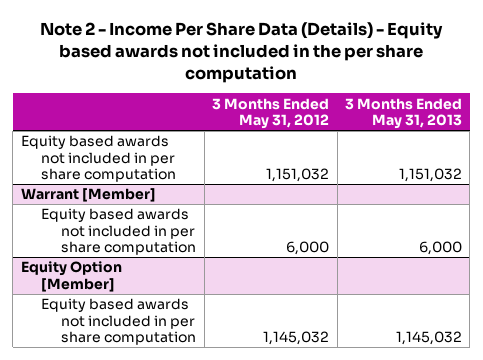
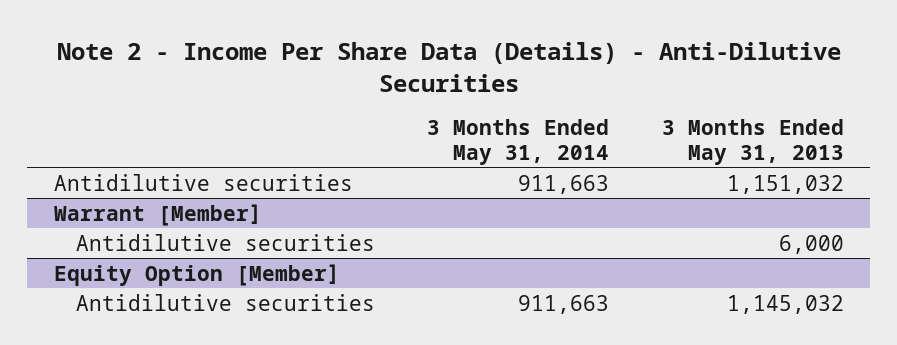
[40,22,444,84] Note 2 - Income Per Share Data (Details) - Equity based awards not included in the per share computation -> [56,41,841,92] Note 2 - Income Per Share Data (Details) - Anti-Dilutive Securities
[212,97,330,130] 3 Months Ended May 31, 2012 -> none
none -> [427,119,610,165] 3 Months Ended May 31, 2014
[20,135,177,183] Equity based awards not included in per share computation -> [53,173,353,191] Antidilutive securities
[41,208,197,256] Equity based awards not included in per share computation -> [76,233,376,251] Antidilutive securities
[41,298,197,346] Equity based awards not included in per share computation -> [76,293,376,311] Antidilutive securities

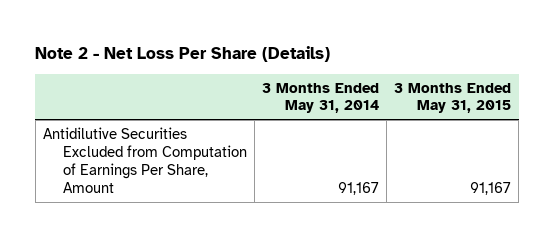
[56,41,841,92] Note 2 - Income Per Share Data (Details) - Anti-Dilutive Securities -> [35,45,331,62] Note 2 - Net Loss Per Share (Details)
[661,119,844,165] 3 Months Ended May 31, 2013 -> none
none -> [393,82,511,114] 3 Months Ended May 31, 2015
[53,203,262,226] Warrant [Member] -> none
[76,233,376,251] Antidilutive securities -> none
[53,263,340,286] Equity Option [Member] -> none
[76,293,376,311] Antidilutive securities -> none
[53,173,353,191] Antidilutive securities -> [42,127,247,193] Antidilutive Securities Excluded from Computation of Earnings Per Share, Amount
[518,174,610,194] 911,663 -> [337,181,379,195] 91,167

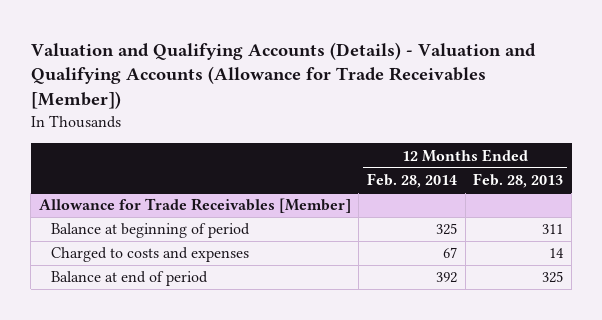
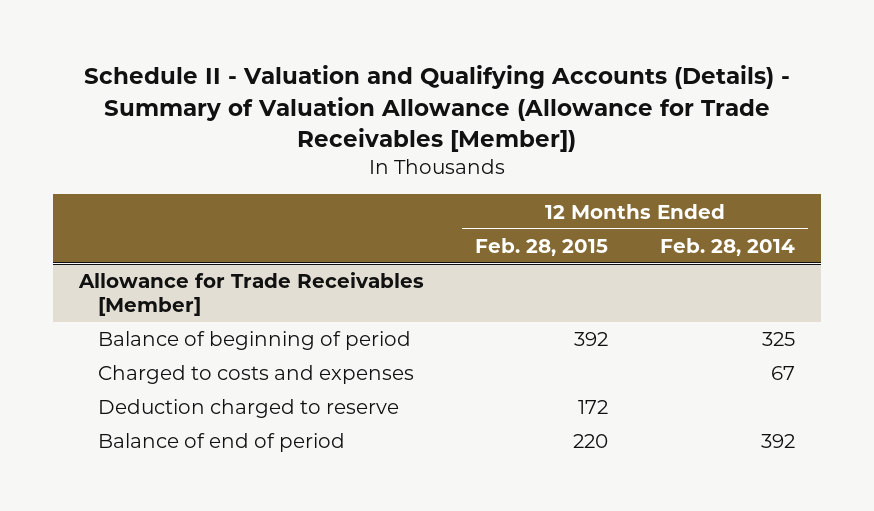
[30,41,536,110] Valuation and Qualifying Accounts (Details) - Valuation and Qualifying Accounts (Allowance for Trade Receivables [Member]) -> [83,65,790,153] Schedule II - Valuation and Qualifying Accounts (Details) - Summary of Valuation Allowance (Allowance for Trade Receivables [Member])
[473,173,564,189] Feb. 28, 2013 -> none
none -> [475,237,609,256] Feb. 28, 2015
[50,223,250,239] Balance at beginning of period -> [97,331,411,351] Balance of beginning of period
none -> [97,399,399,419] Deduction charged to reserve
[50,271,208,287] Balance at end of period -> [97,433,345,453] Balance of end of period

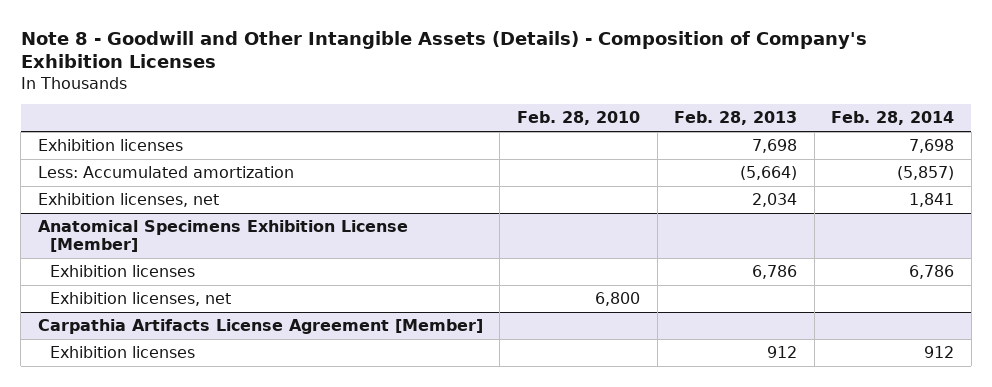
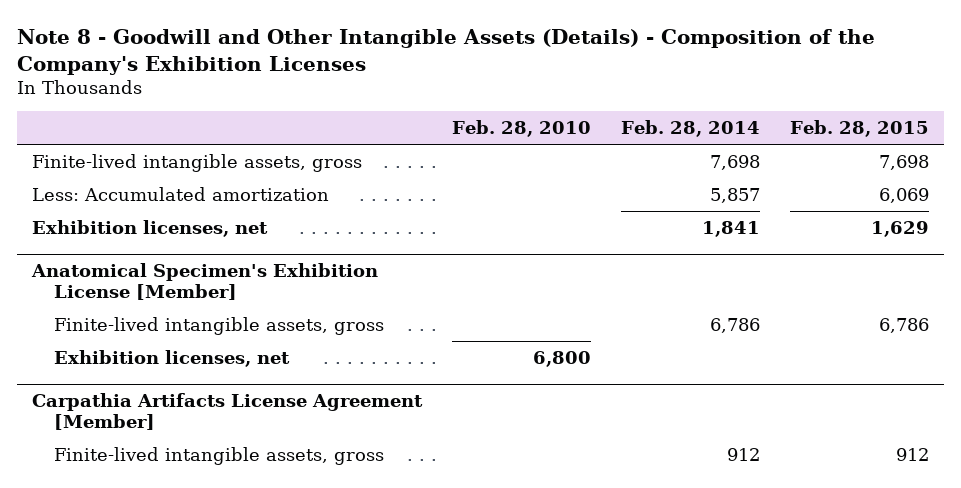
[20,30,867,69] Note 8 - Goodwill and Other Intangible Assets (Details) - Composition of Company's Exhibition Licenses -> [16,28,875,75] Note 8 - Goodwill and Other Intangible Assets (Details) - Composition of the Company's Exhibition Licenses
[674,111,798,126] Feb. 28, 2013 -> none
none -> [789,120,929,138] Feb. 28, 2015
[37,138,183,151] Exhibition licenses -> [31,153,362,172] Finite-lived intangible assets, gross
[897,165,955,180] (5,857) -> [709,187,760,203] 5,857
[37,219,408,252] Anatomical Specimens Exhibition License [Member] -> [30,263,378,300] Anatomical Specimen's Exhibition License [Member]
[50,264,196,277] Exhibition licenses -> [53,316,384,335] Finite-lived intangible assets, gross
[50,345,196,358] Exhibition licenses -> [53,446,384,465] Finite-lived intangible assets, gross

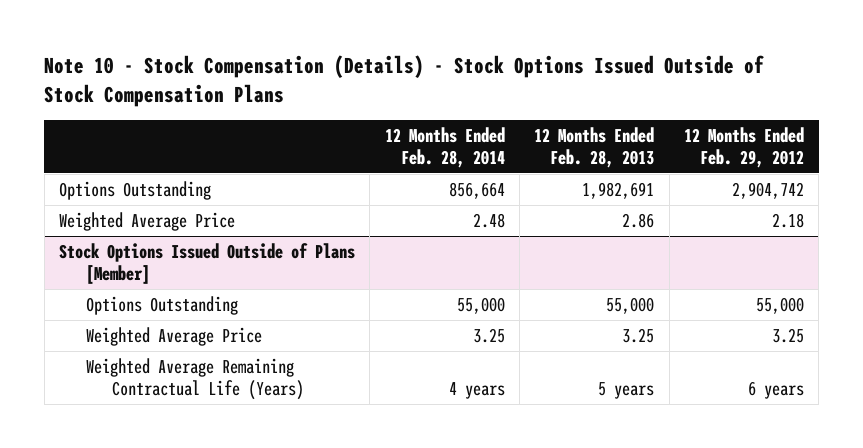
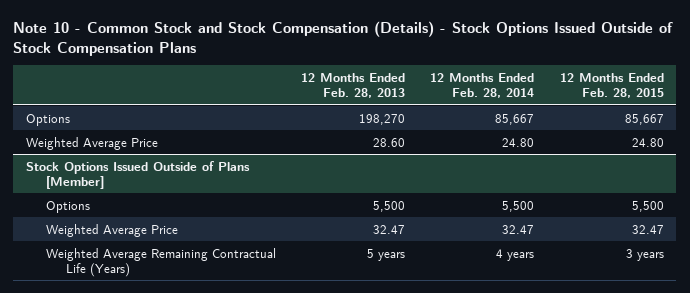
[44,54,765,107] Note 10 - Stock Compensation (Details) - Stock Options Issued Outside of Stock Compensation Plans -> [13,21,674,56] Note 10 - Common Stock and Stock Compensation (Details) - Stock Options Issued Outside of Stock Compensation Plans
[683,127,804,168] 12 Months Ended Feb. 29, 2012 -> none
none -> [559,72,664,98] 12 Months Ended Feb. 28, 2015
[58,181,211,201] Options Outstanding -> [25,113,70,126] Options
[448,182,505,200] 856,664 -> [495,113,535,125] 85,667
[582,182,655,200] 1,982,691 -> [359,113,406,125] 198,270
[472,213,505,229] 2.48 -> [502,137,535,147] 24.80
[622,213,655,229] 2.86 -> [373,137,406,147] 28.60
[85,296,238,316] Options Outstanding -> [45,200,90,213] Options
[456,297,505,315] 55,000 -> [502,200,535,212] 5,500
[606,297,655,315] 55,000 -> [373,200,406,212] 5,500
[472,328,505,344] 3.25 -> [502,224,535,234] 32.47
[622,328,655,344] 3.25 -> [373,224,406,234] 32.47

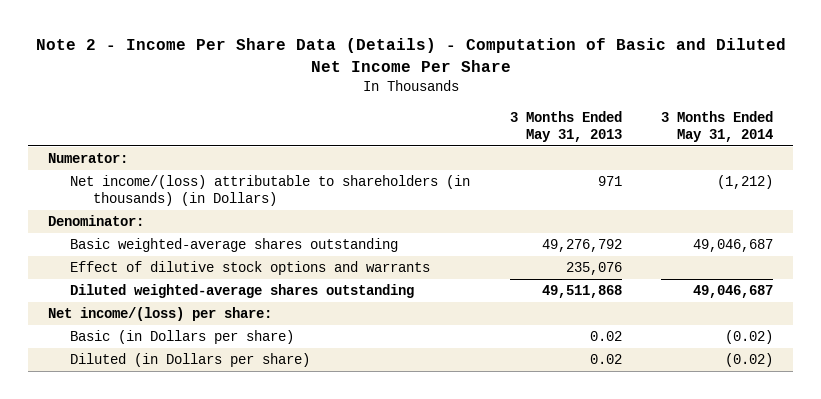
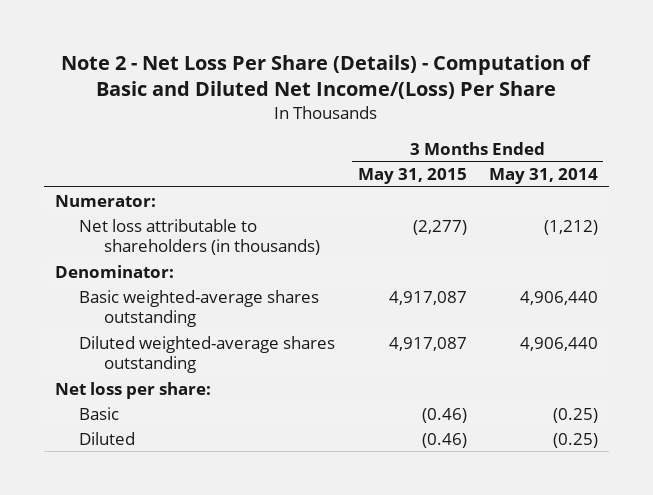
[35,38,786,73] Note 2 - Income Per Share Data (Details) - Computation of Basic and Diluted Net Income Per Share -> [61,54,592,100] Note 2 - Net Loss Per Share (Details) - Computation of Basic and Diluted Net Income/(Loss) Per Share
[509,110,622,142] 3 Months Ended May 31, 2013 -> none
none -> [357,168,467,185] May 31, 2015
[70,175,471,207] Net income/(loss) attributable to shareholders (in thousands) (in Dollars) -> [79,218,320,256] Net loss attributable to shareholders (in thousands)
[70,261,431,276] Effect of dilutive stock options and warrants -> none
[693,239,774,253] 49,046,687 -> [519,290,598,305] 4,906,440
[693,285,774,299] 49,046,687 -> [519,336,598,351] 4,906,440
[48,307,273,322] Net income/(loss) per share: -> [54,381,211,399] Net loss per share:
[70,330,295,345] Basic (in Dollars per share) -> [79,406,120,420] Basic
[725,330,774,345] (0.02) -> [552,407,598,423] (0.25)
[70,353,311,368] Diluted (in Dollars per share) -> [79,431,136,445] Diluted
[725,353,774,368] (0.02) -> [552,432,598,448] (0.25)

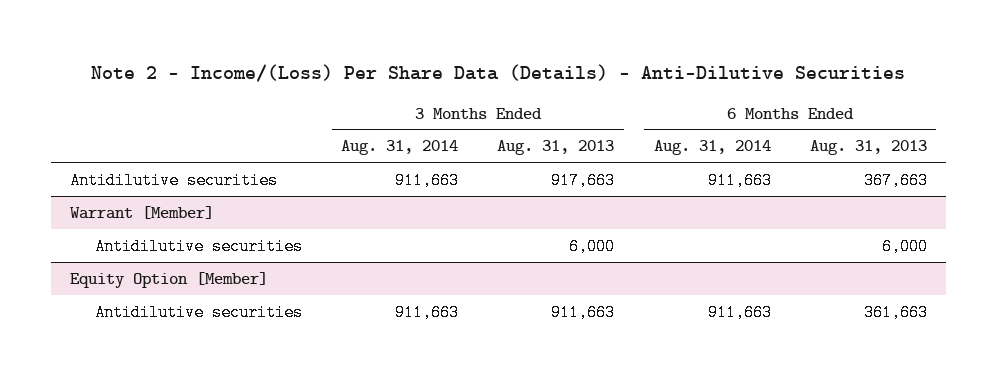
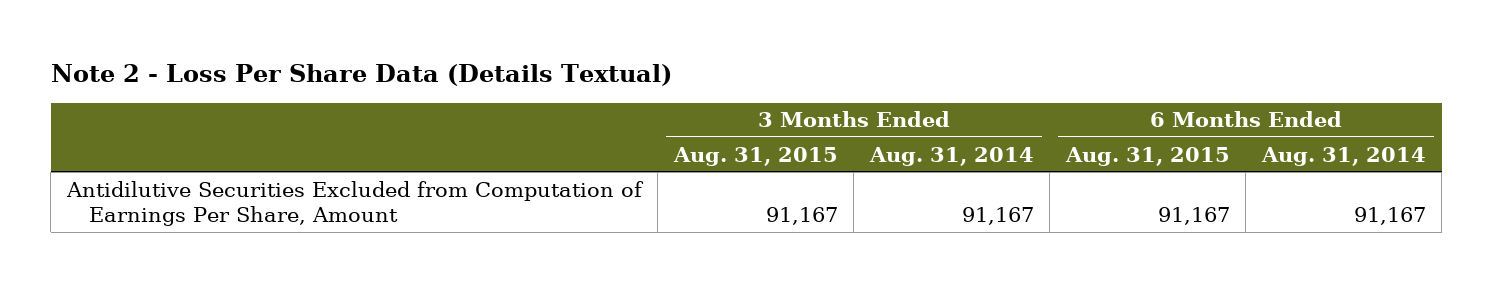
[91,63,906,82] Note 2 - Income/(Loss) Per Share Data (Details) - Anti-Dilutive Securities -> [50,64,672,87] Note 2 - Loss Per Share Data (Details Textual)
[497,140,615,156] Aug. 31, 2013 -> none
[809,140,927,156] Aug. 31, 2013 -> none
none -> [672,146,838,166] Aug. 31, 2015
none -> [1064,146,1230,166] Aug. 31, 2015
[70,205,215,219] Warrant [Member] -> none
[95,237,304,255] Antidilutive securities -> none
[70,271,269,288] Equity Option [Member] -> none
[95,303,304,321] Antidilutive securities -> none
[70,171,279,189] Antidilutive securities -> [65,180,644,227] Antidilutive Securities Excluded from Computation of Earnings Per Share, Amount
[395,171,460,189] 911,663 -> [961,207,1034,226] 91,167
[707,171,772,189] 911,663 -> [1353,207,1426,226] 91,167

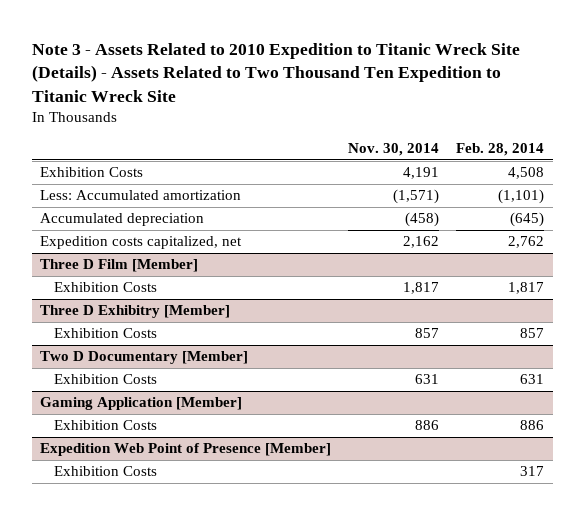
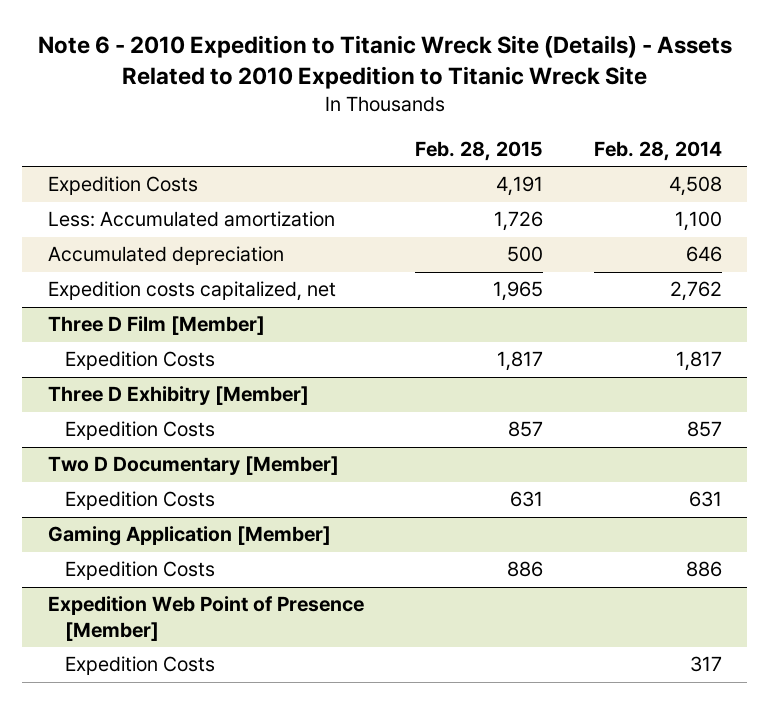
[31,42,520,102] Note 3 - Assets Related to 2010 Expedition to Titanic Wreck Site (Details) - Assets Related to Two Thousand Ten Expedition to Titanic Wreck Site -> [37,35,732,90] Note 6 - 2010 Expedition to Titanic Wreck Site (Details) - Assets Related to 2010 Expedition to Titanic Wreck Site
[348,143,440,157] Nov. 30, 2014 -> none
none -> [414,140,543,161] Feb. 28, 2015
[40,167,144,178] Exhibition Costs -> [47,176,198,196] Expedition Costs
[498,189,545,205] (1,101) -> [674,211,722,232] 1,100
[510,212,545,228] (645) -> [685,246,722,263] 646
[54,282,158,293] Exhibition Costs -> [65,351,216,371] Expedition Costs
[54,328,158,339] Exhibition Costs -> [65,421,216,441] Expedition Costs
[54,374,158,385] Exhibition Costs -> [65,491,216,511] Expedition Costs
[54,420,158,431] Exhibition Costs -> [65,561,216,581] Expedition Costs
[54,466,158,477] Exhibition Costs -> [65,656,216,676] Expedition Costs

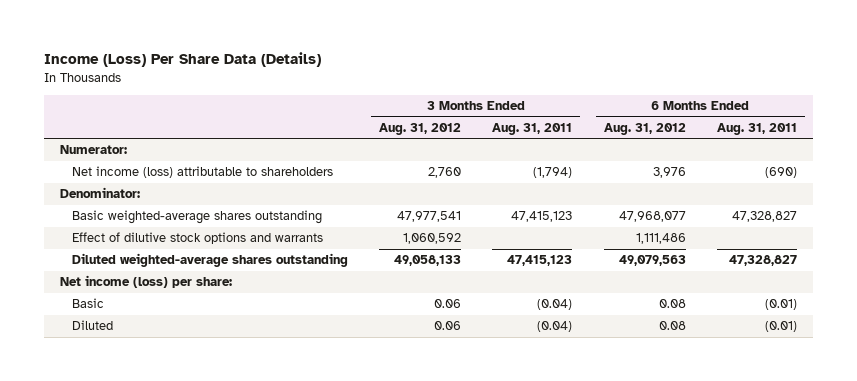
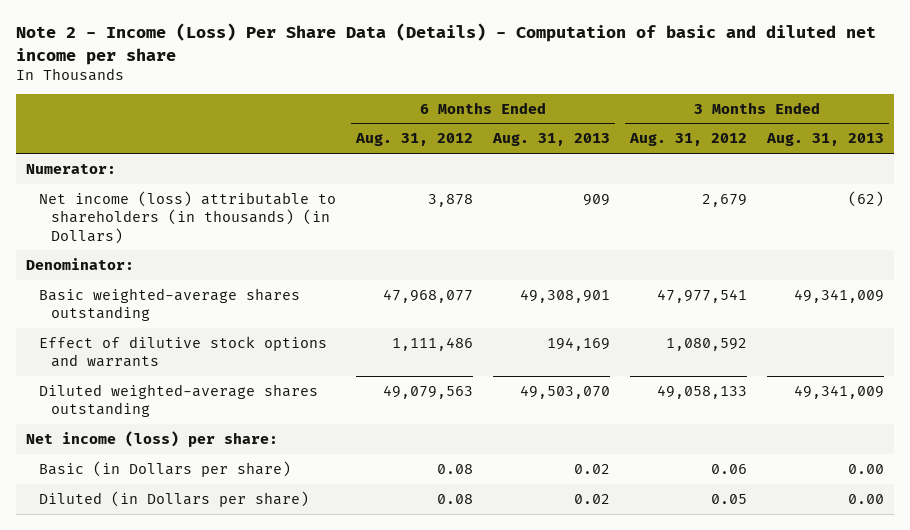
[44,52,322,68] Income (Loss) Per Share Data (Details) -> [16,23,877,65] Note 2 - Income (Loss) Per Share Data (Details) - Computation of basic and diluted net income per share
[492,122,573,135] Aug. 31, 2011 -> none
[717,122,798,135] Aug. 31, 2011 -> none
none -> [491,133,610,147] Aug. 31, 2013
none -> [765,133,884,147] Aug. 31, 2013
[71,166,333,179] Net income (loss) attributable to shareholders -> [38,190,336,244] Net income (loss) attributable to shareholders (in thousands) (in Dollars)
[428,167,462,179] 2,760 -> [701,193,747,207] 2,679
[652,167,686,179] 3,976 -> [427,193,473,207] 3,878
[403,233,462,245] 1,060,592 -> [665,337,747,351] 1,080,592
[71,298,104,309] Basic -> [38,460,291,477] Basic (in Dollars per share)
[71,320,113,331] Diluted -> [38,490,309,507] Diluted (in Dollars per share)
[434,321,462,331] 0.06 -> [710,493,747,504] 0.05

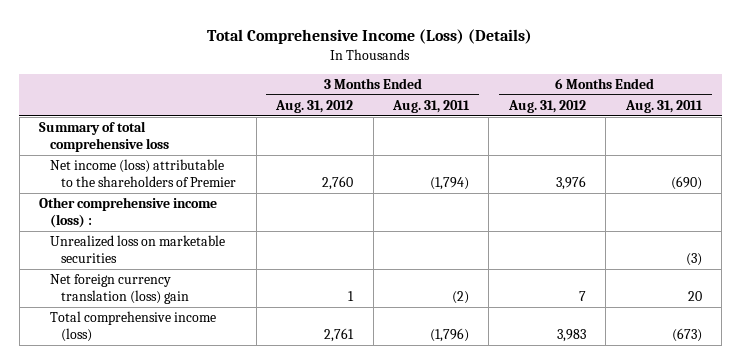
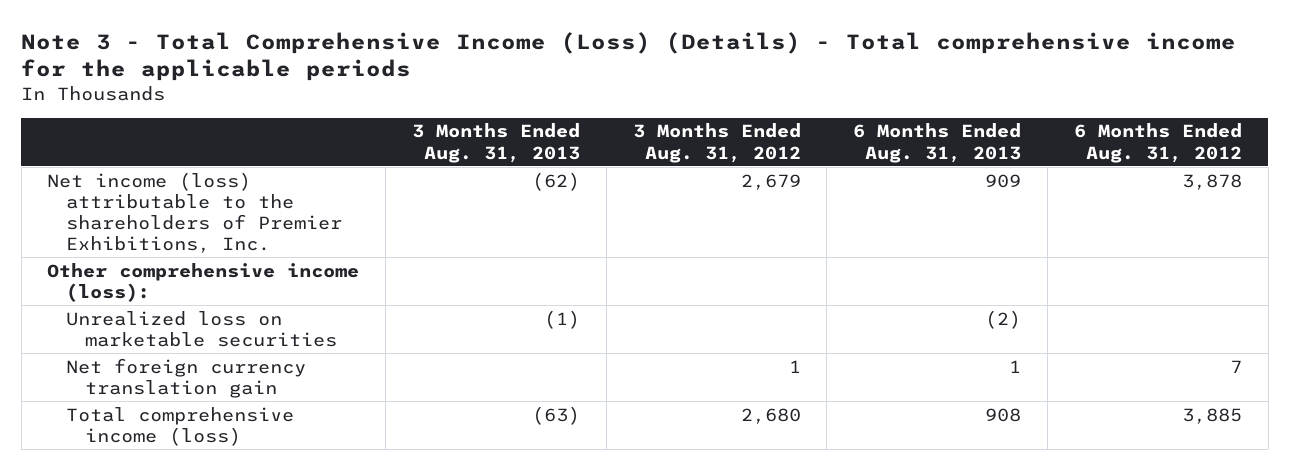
[207,28,533,44] Total Comprehensive Income (Loss) (Details) -> [21,31,1237,82] Note 3 - Total Comprehensive Income (Loss) (Details) - Total comprehensive income for the applicable periods
[392,100,471,114] Aug. 31, 2011 -> none
[624,100,703,114] Aug. 31, 2011 -> none
none -> [412,123,581,163] 3 Months Ended Aug. 31, 2013
none -> [853,123,1022,163] 6 Months Ended Aug. 31, 2013
[39,121,170,152] Summary of total comprehensive loss -> none
[50,159,237,187] Net income (loss) attributable to the shareholders of Premier -> [47,171,343,254] Net income (loss) attributable to the shareholders of Premier Exhibitions, Inc.
[322,175,354,190] 2,760 -> [740,173,801,190] 2,679
[555,175,586,190] 3,976 -> [1181,173,1242,190] 3,878
[39,197,218,228] Other comprehensive income (loss) : -> [47,262,360,302] Other comprehensive income (loss):
[50,274,190,304] Net foreign currency translation (loss) gain -> [66,357,307,398] Net foreign currency translation gain
[324,327,355,342] 2,761 -> [740,407,801,424] 2,680
[556,328,586,342] 3,983 -> [1181,407,1242,424] 3,885

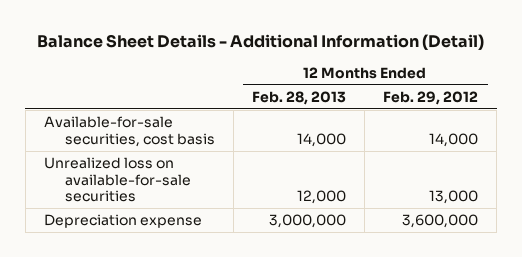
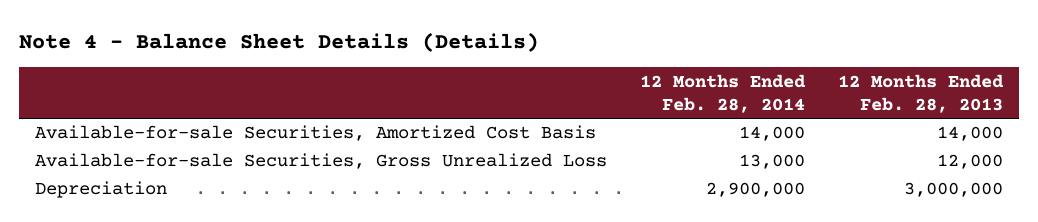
[36,33,484,50] Balance Sheet Details - Additional Information (Detail) -> [18,32,539,53] Note 4 - Balance Sheet Details (Details)
[383,90,479,105] Feb. 29, 2012 -> none
none -> [639,73,806,113] 12 Months Ended Feb. 28, 2014
[43,116,216,147] Available-for-sale securities, cost basis -> [35,125,597,142] Available-for-sale Securities, Amortized Cost Basis
[43,157,192,203] Unrealized loss on available-for-sale securities -> [35,153,608,170] Available-for-sale Securities, Gross Unrealized Loss
[43,214,202,229] Depreciation expense -> [35,181,168,199] Depreciation

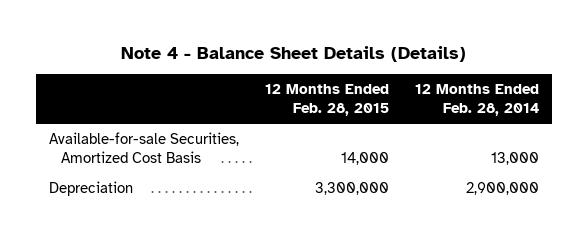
[837,73,1004,113] 12 Months Ended Feb. 28, 2013 -> none
none -> [264,84,389,117] 12 Months Ended Feb. 28, 2015
[35,153,608,170] Available-for-sale Securities, Gross Unrealized Loss -> none
[738,126,805,142] 14,000 -> [490,151,539,165] 13,000

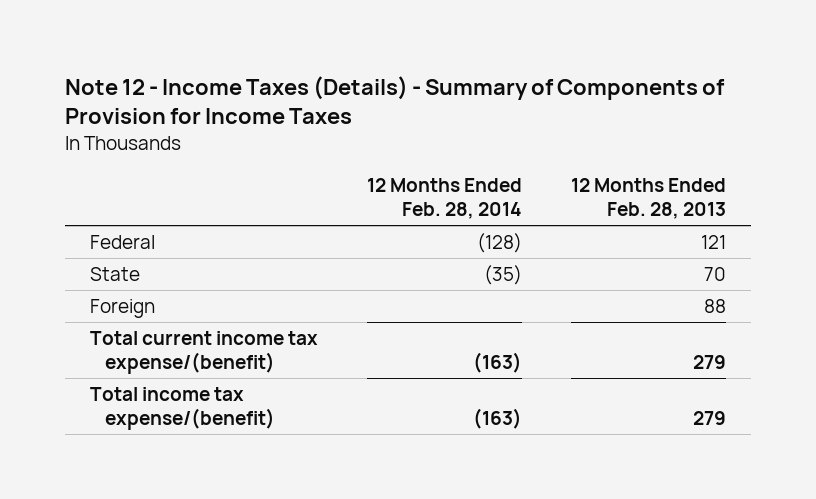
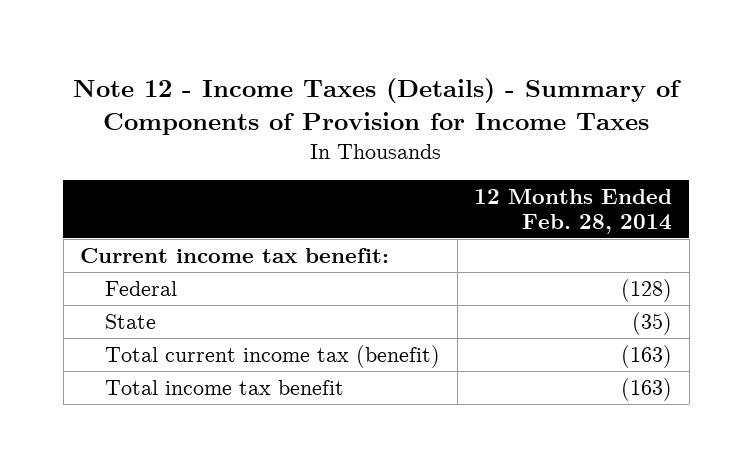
[571,177,727,220] 12 Months Ended Feb. 28, 2013 -> none
none -> [80,247,390,263] Current income tax benefit:
[89,298,155,318] Foreign -> none
[89,330,318,375] Total current income tax expense/(benefit) -> [105,344,441,368] Total current income tax (benefit)
[89,386,275,431] Total income tax expense/(benefit) -> [105,379,345,395] Total income tax benefit

